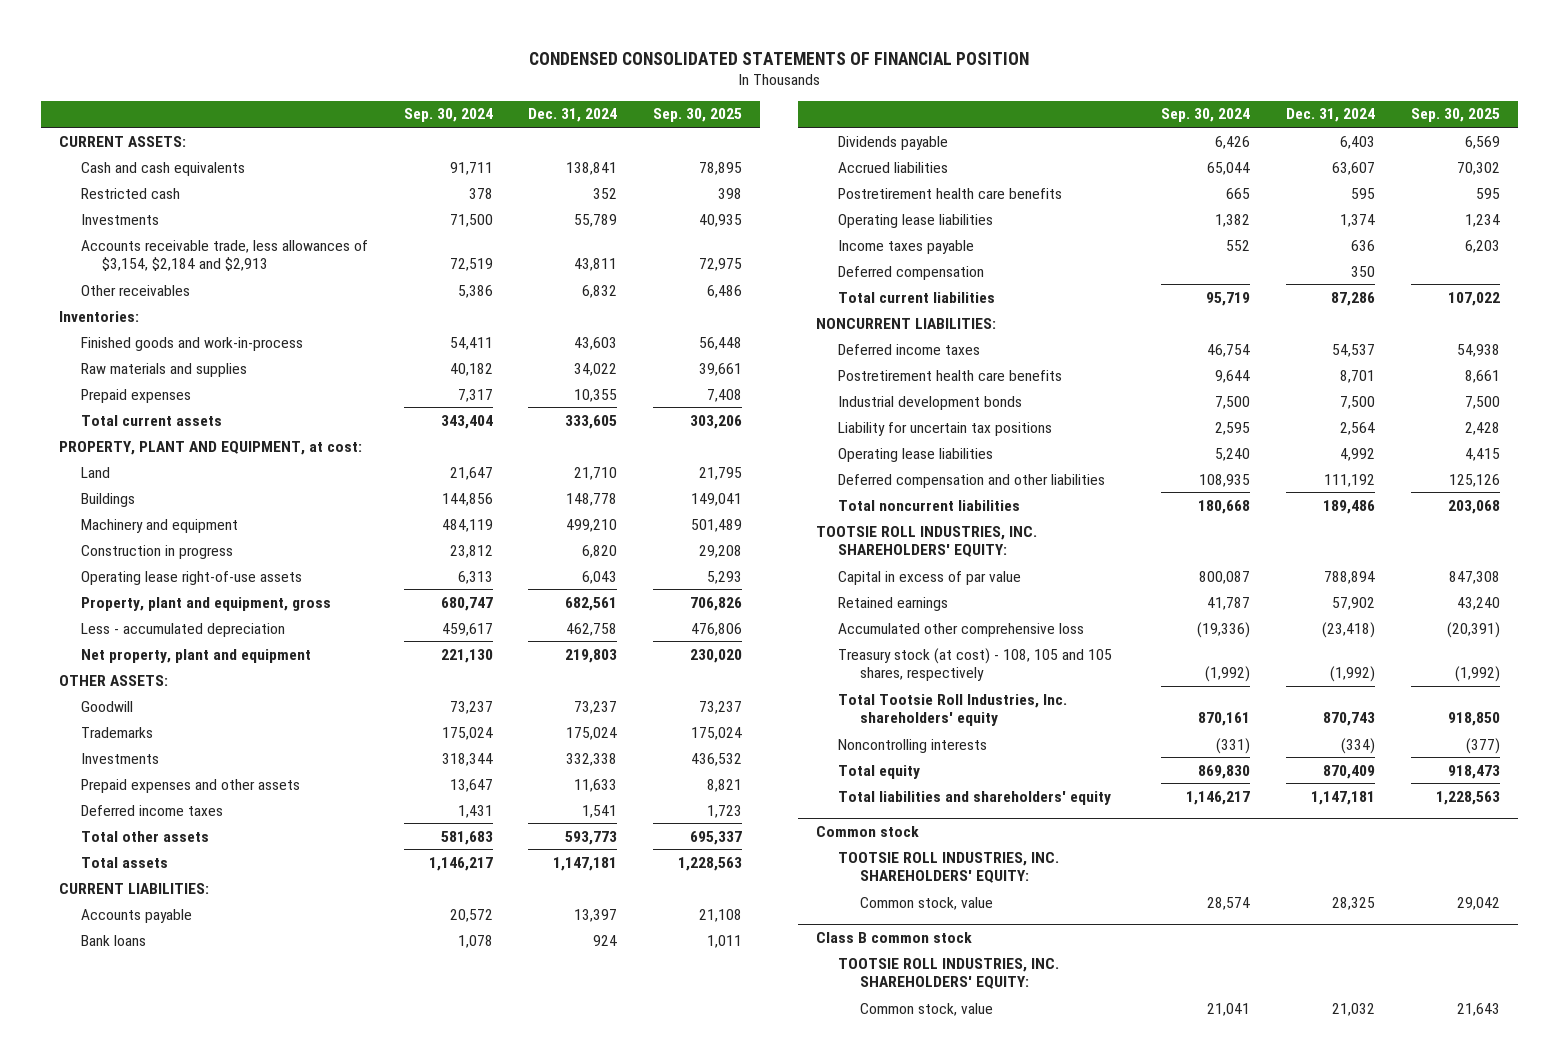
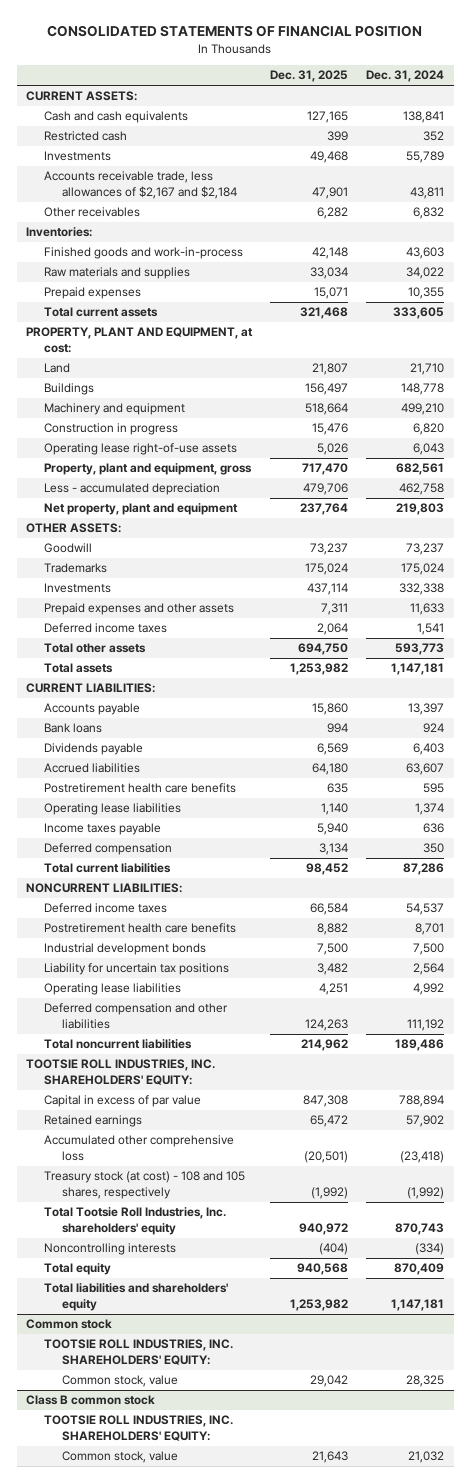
[529,51,1030,65] CONDENSED CONSOLIDATED STATEMENTS OF FINANCIAL POSITION -> [47,25,423,38] CONSOLIDATED STATEMENTS OF FINANCIAL POSITION
[403,108,493,123] Sep. 30, 2024 -> none
[653,108,743,123] Sep. 30, 2025 -> none
none -> [270,70,349,83] Dec. 31, 2025
[80,239,368,271] Accounts receivable trade, less allowances of $3,154, $2,184 and $2,913 -> [44,171,238,199] Accounts receivable trade, less allowances of $2,167 and $2,184
[837,647,1112,681] Treasury stock (at cost) - 108, 105 and 105 shares, respectively -> [44,1171,246,1199] Treasury stock (at cost) - 108 and 105 shares, respectively

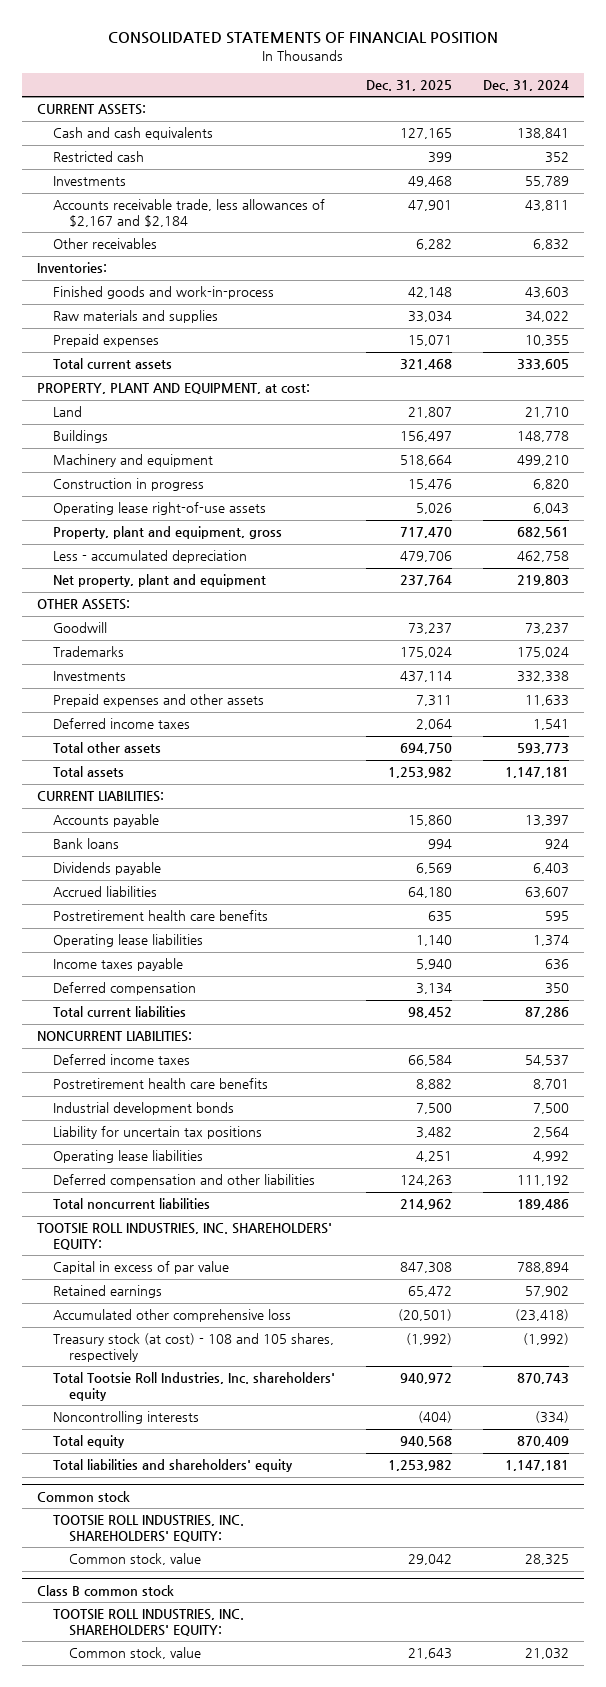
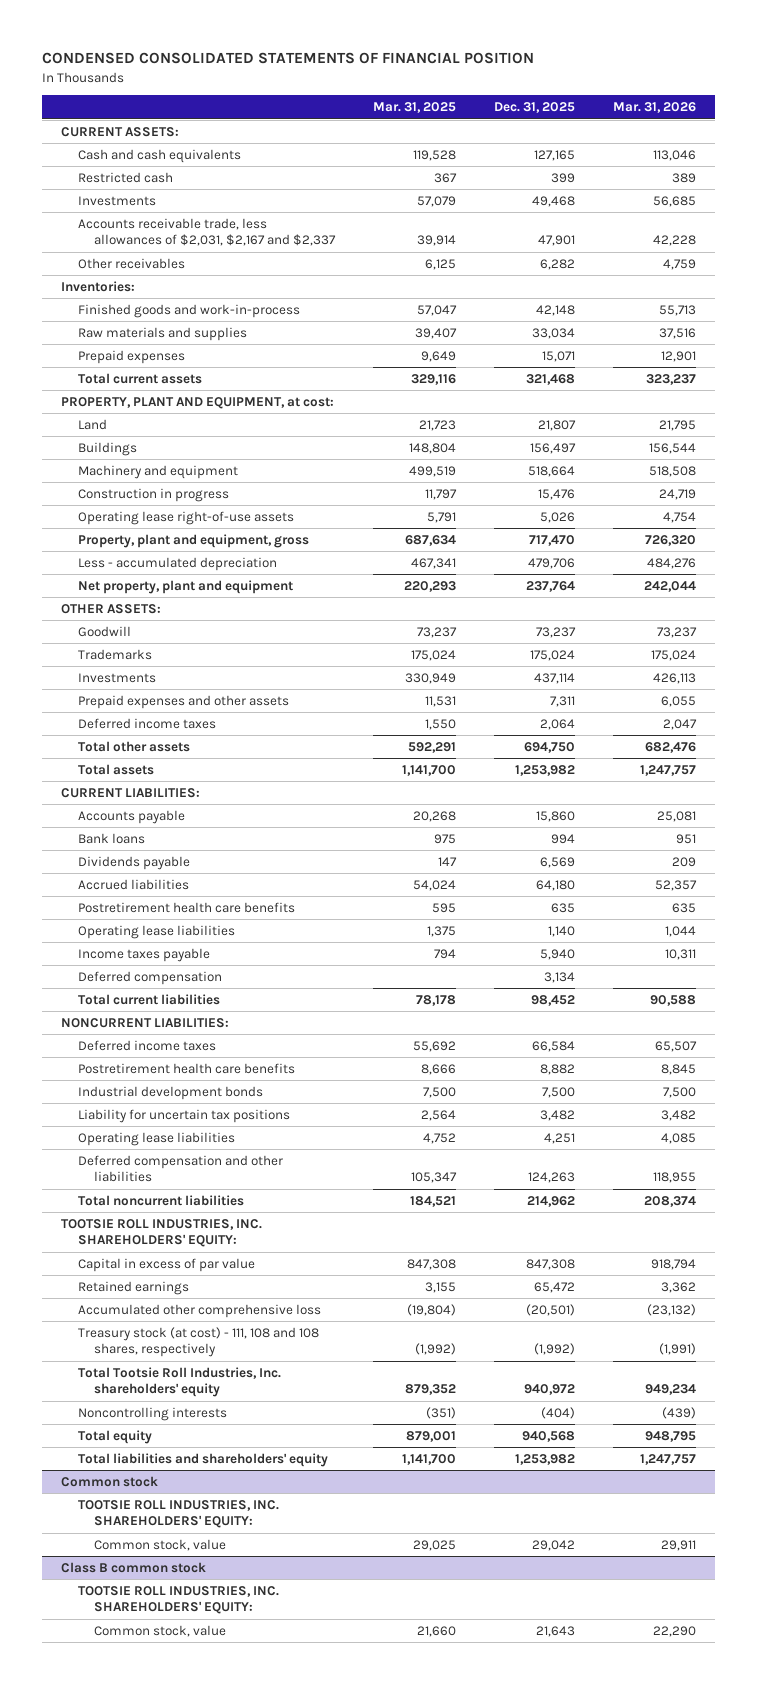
[108,32,499,45] CONSOLIDATED STATEMENTS OF FINANCIAL POSITION -> [42,52,535,65] CONDENSED CONSOLIDATED STATEMENTS OF FINANCIAL POSITION
[482,79,569,91] Dec. 31, 2024 -> none
none -> [372,102,456,114] Mar. 31, 2025
none -> [612,102,696,114] Mar. 31, 2026
[53,199,326,227] Accounts receivable trade, less allowances of $2,167 and $2,184 -> [77,217,336,247] Accounts receivable trade, less allowances of $2,031, $2,167 and $2,337
[53,1333,335,1362] Treasury stock (at cost) - 108 and 105 shares, respectively -> [77,1326,319,1358] Treasury stock (at cost) - 111, 108 and 108 shares, respectively

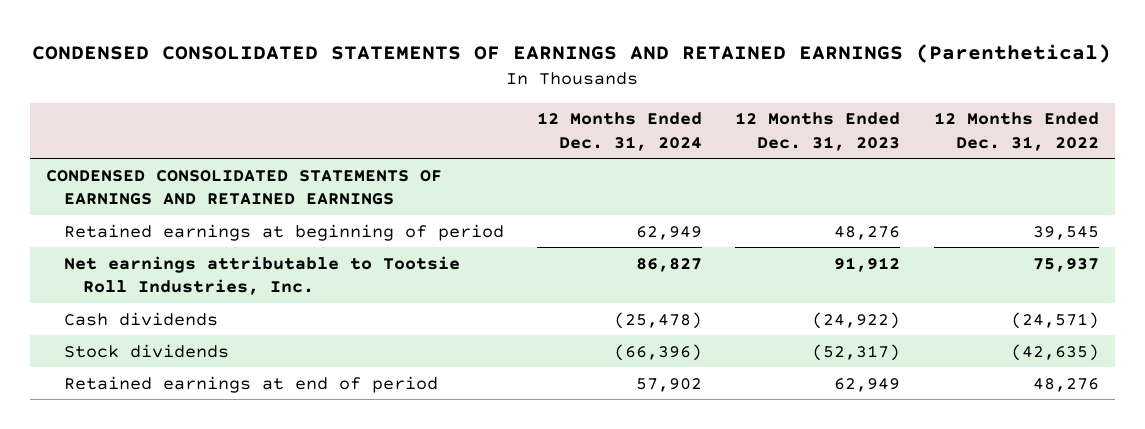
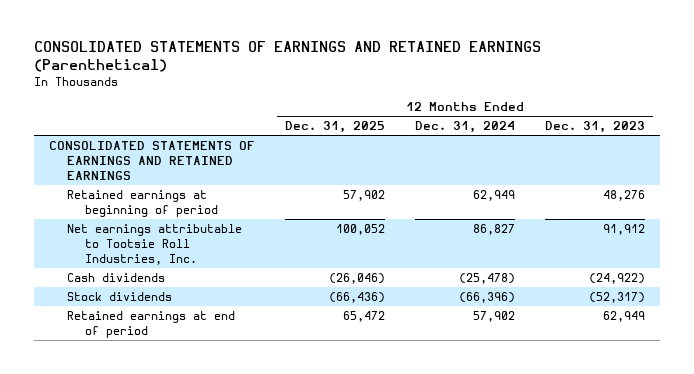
[32,43,1112,63] CONDENSED CONSOLIDATED STATEMENTS OF EARNINGS AND RETAINED EARNINGS (Parenthetical) -> [33,40,541,73] CONSOLIDATED STATEMENTS OF EARNINGS AND RETAINED EARNINGS (Parenthetical)
[933,112,1099,151] 12 Months Ended Dec. 31, 2022 -> none
none -> [284,121,385,134] Dec. 31, 2025
[46,169,443,206] CONDENSED CONSOLIDATED STATEMENTS OF EARNINGS AND RETAINED EARNINGS -> [48,140,255,180] CONSOLIDATED STATEMENTS OF EARNINGS AND RETAINED EARNINGS

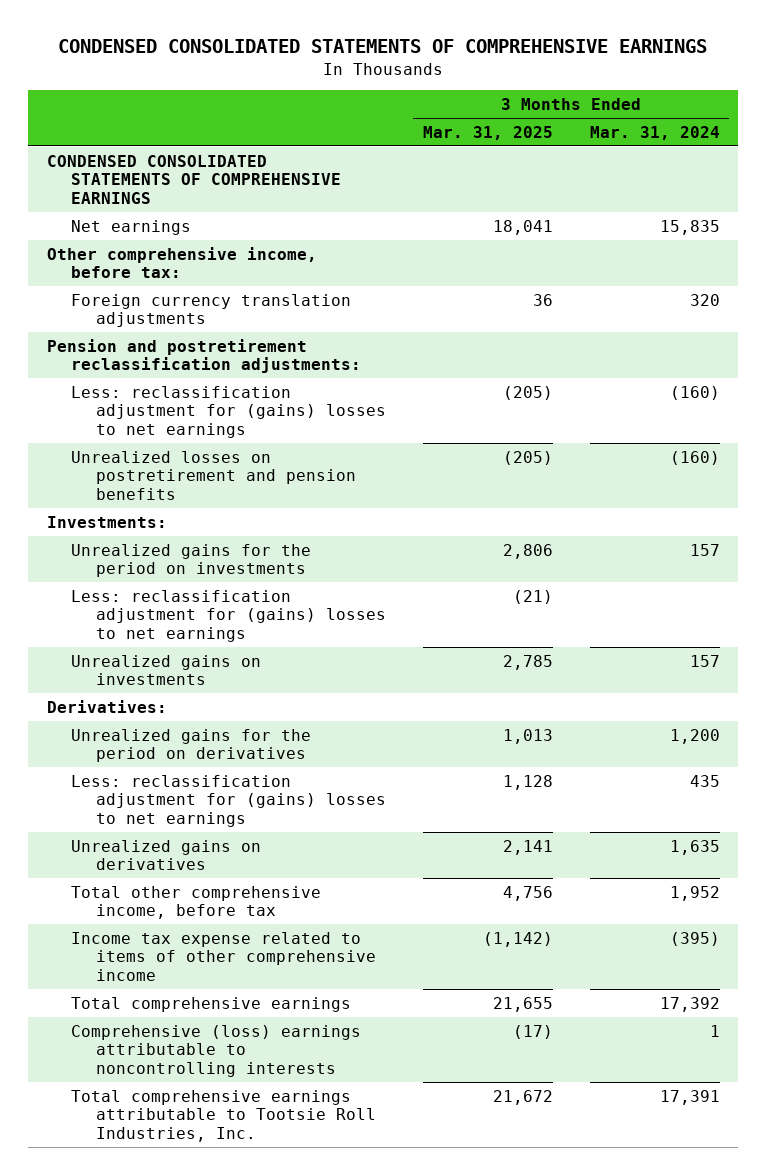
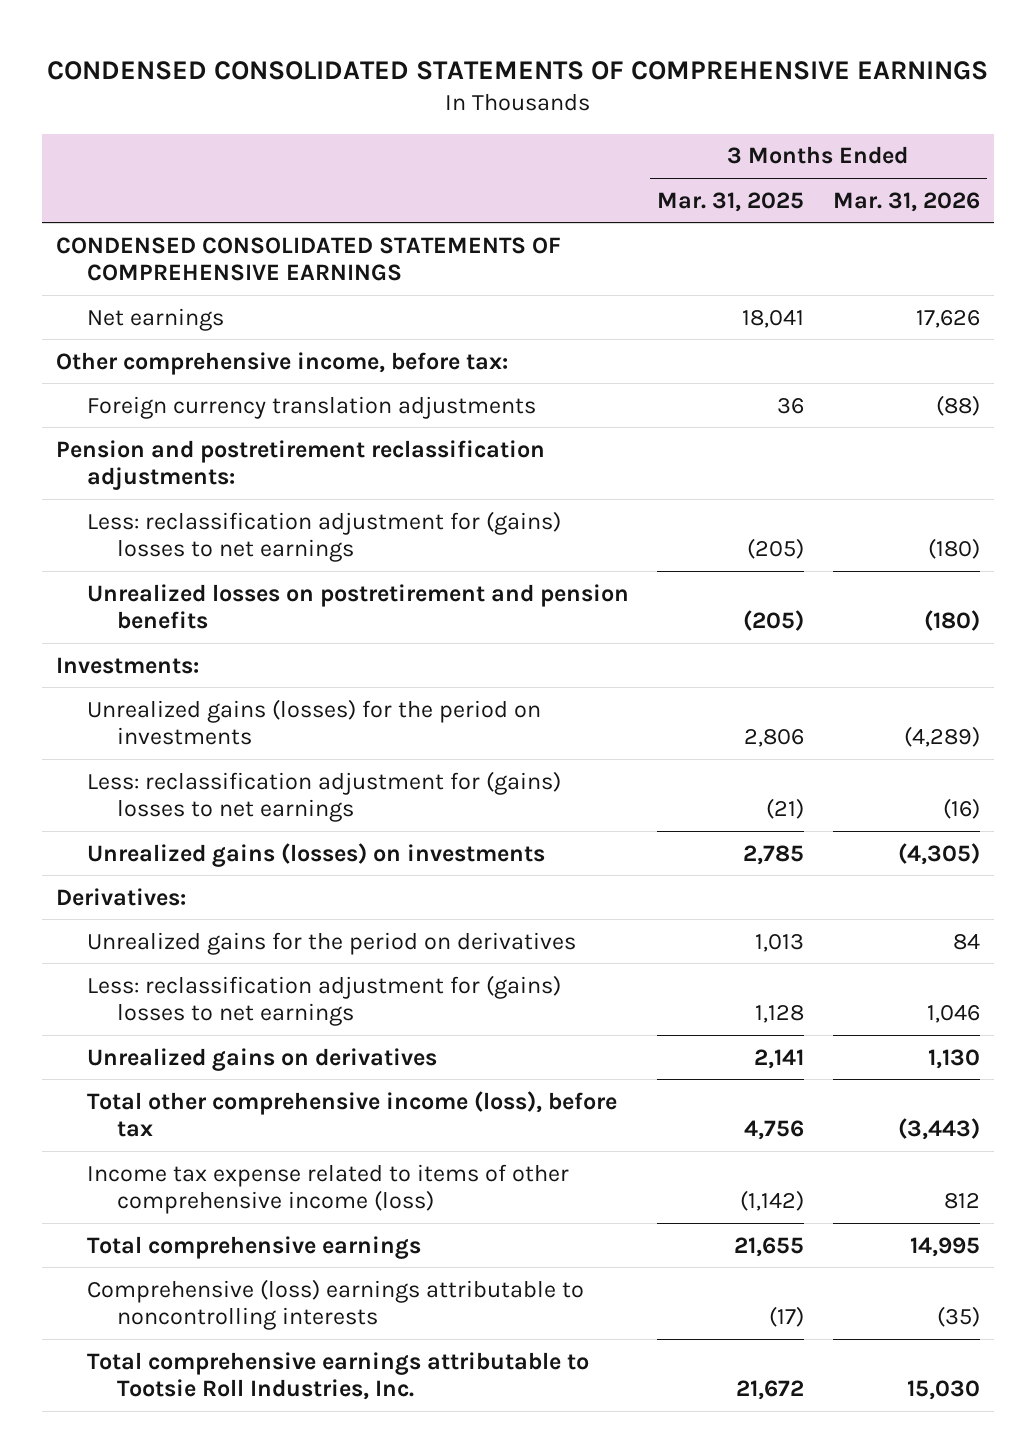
[589,125,720,140] Mar. 31, 2024 -> none
none -> [832,191,980,212] Mar. 31, 2026
[71,543,312,578] Unrealized gains for the period on investments -> [86,698,541,746] Unrealized gains (losses) for the period on investments
[71,654,262,686] Unrealized gains on investments -> [86,842,545,867] Unrealized gains (losses) on investments
[71,885,322,920] Total other comprehensive income, before tax -> [86,1090,617,1138] Total other comprehensive income (loss), before tax
[71,931,376,981] Income tax expense related to items of other comprehensive income -> [86,1163,569,1215] Income tax expense related to items of other comprehensive income (loss)

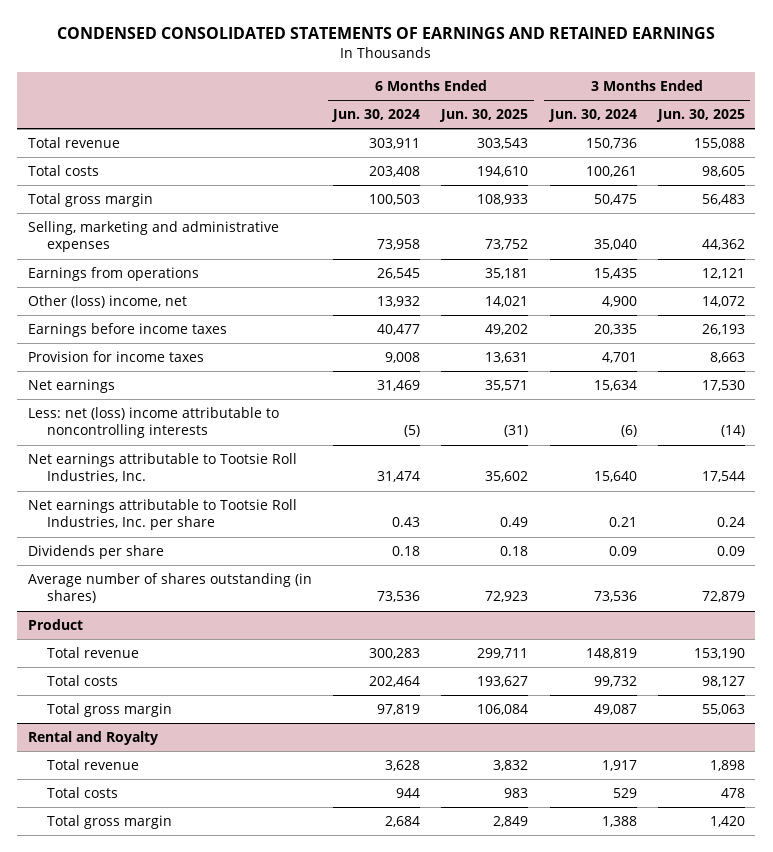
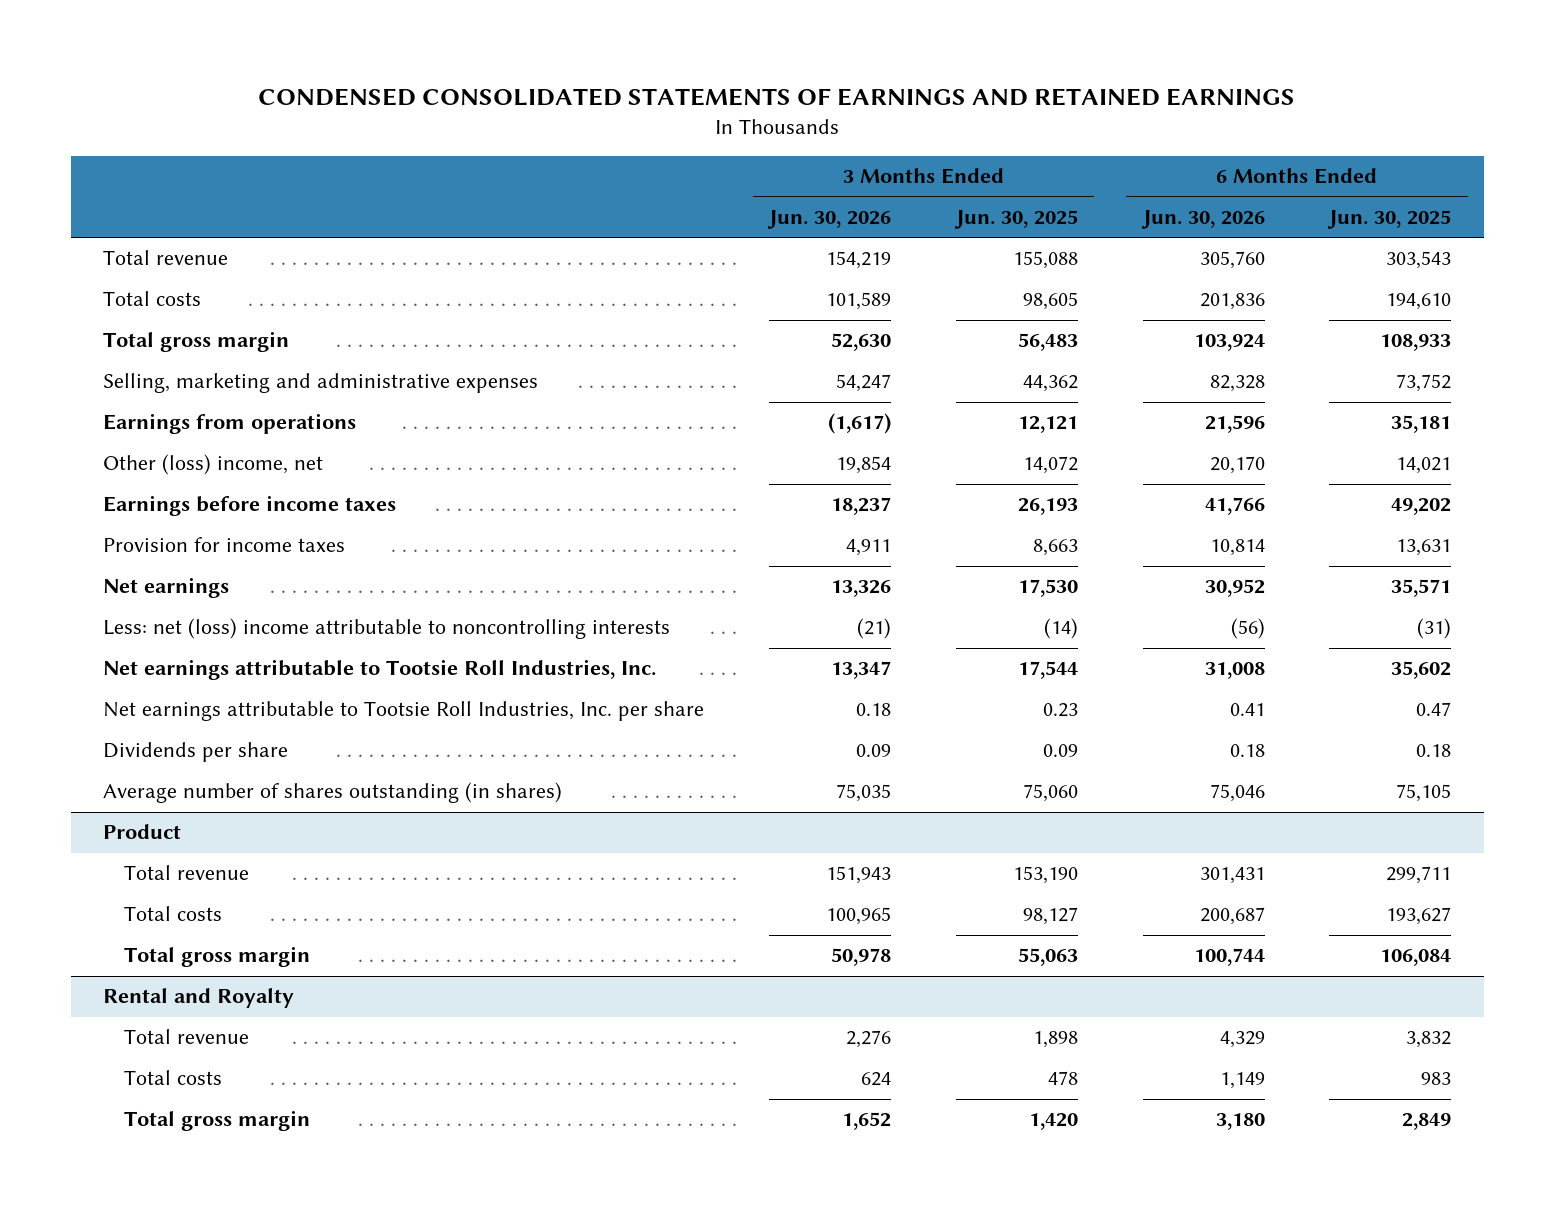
[331,109,421,123] Jun. 30, 2024 -> none
[547,109,637,123] Jun. 30, 2024 -> none
none -> [767,210,892,230] Jun. 30, 2026
none -> [1140,210,1265,230] Jun. 30, 2026
[500,517,529,528] 0.49 -> [1416,702,1452,717] 0.47
[716,517,745,528] 0.24 -> [1042,703,1078,718] 0.23
[485,591,529,603] 72,923 -> [1396,784,1452,803] 75,105
[701,591,745,603] 72,879 -> [1022,784,1078,803] 75,060

